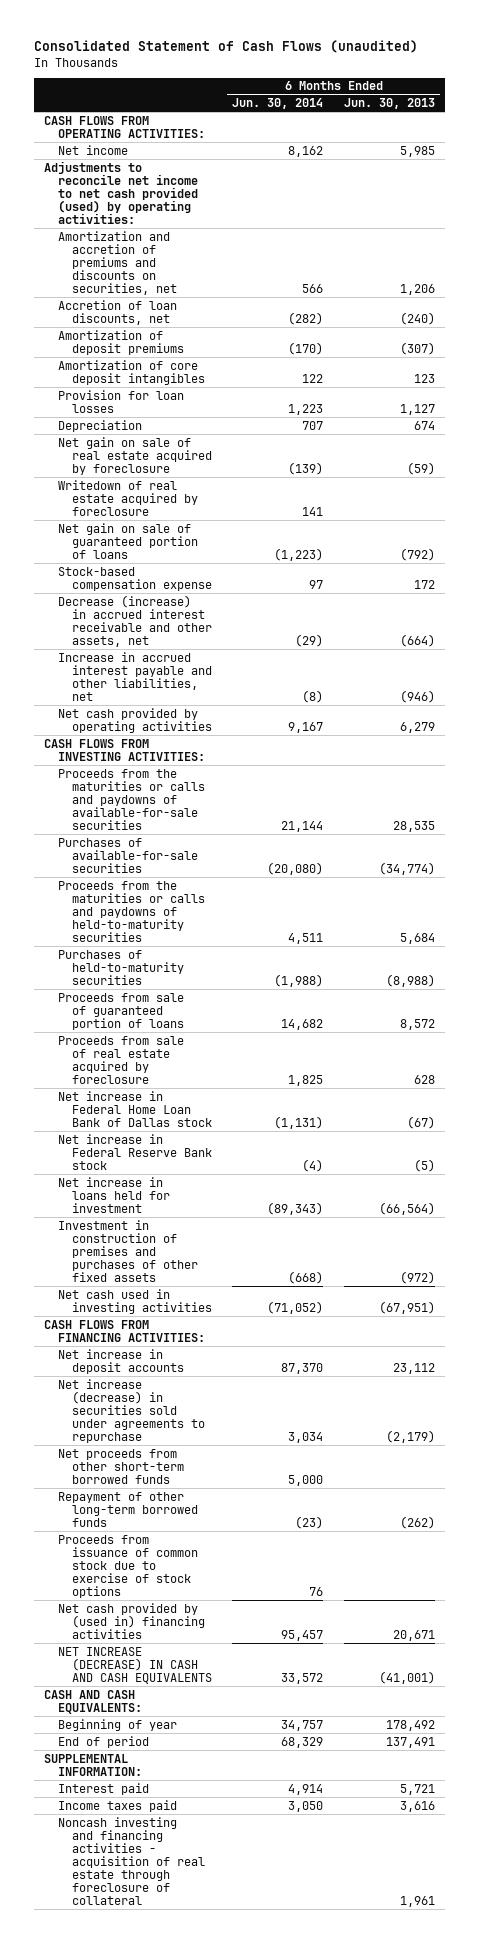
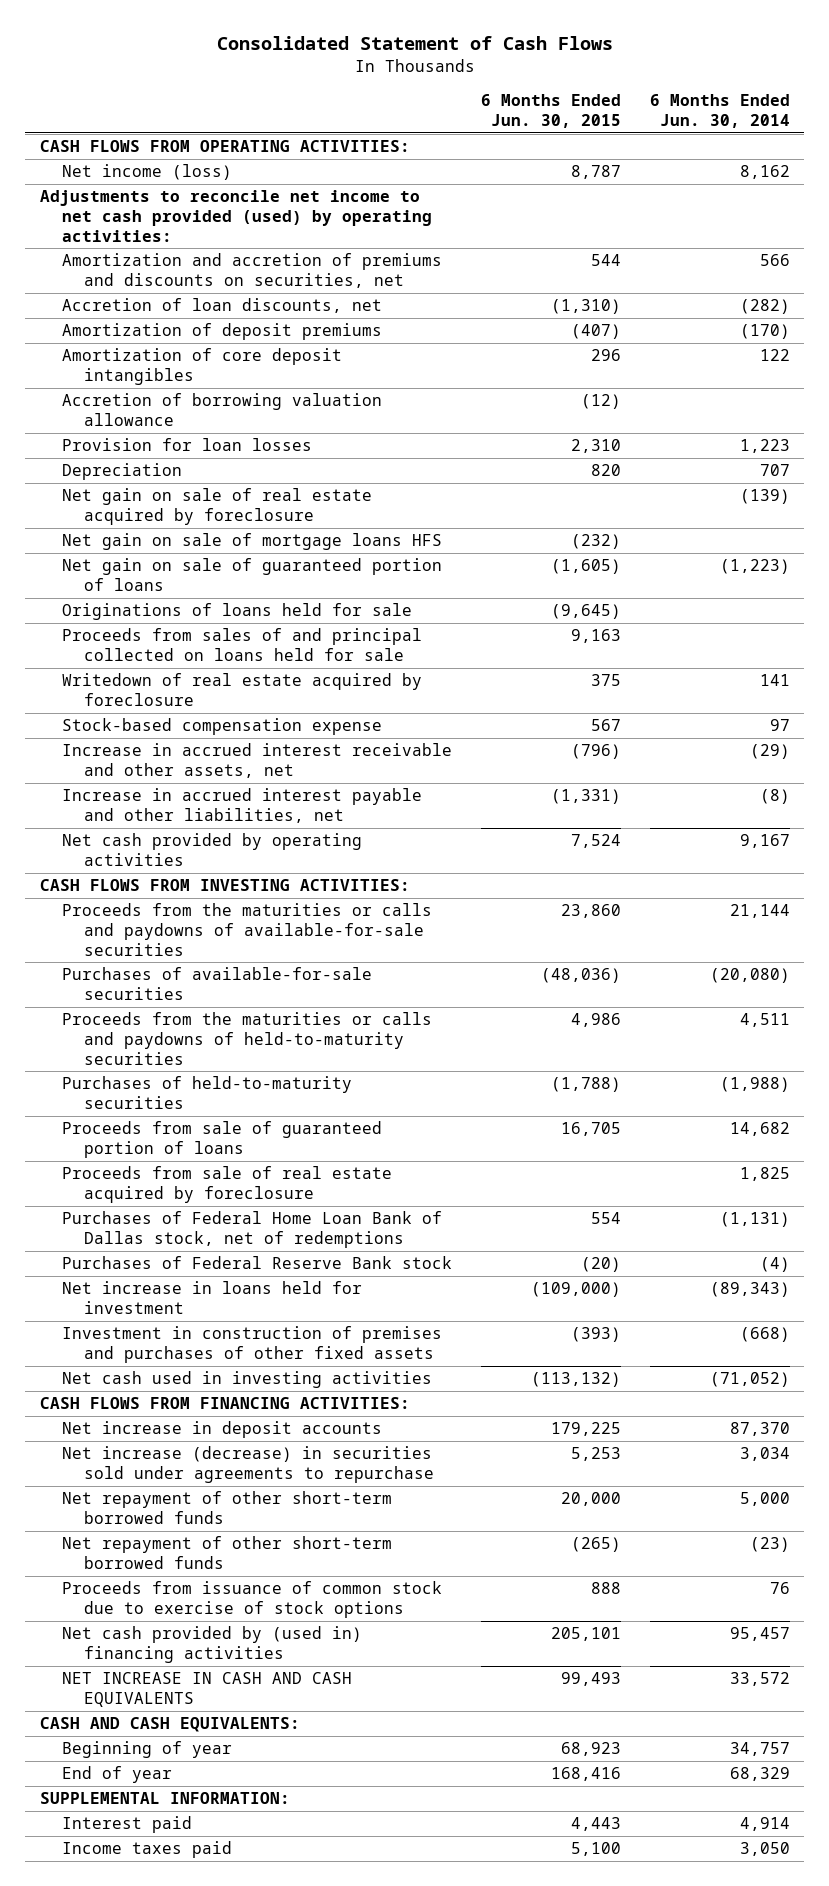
[33,40,418,54] Consolidated Statement of Cash Flows (unaudited) -> [216,36,613,51] Consolidated Statement of Cash Flows
[343,98,435,110] Jun. 30, 2013 -> none
none -> [480,94,621,128] 6 Months Ended Jun. 30, 2015
[57,144,128,155] Net income -> [61,164,232,181] Net income (loss)
none -> [61,393,382,427] Accretion of borrowing valuation allowance
none -> [61,533,442,551] Net gain on sale of mortgage loans HFS
none -> [61,603,412,621] Originations of loans held for sale
none -> [61,628,422,662] Proceeds from sales of and principal collected on loans held for sale
[57,479,198,516] Writedown of real estate acquired by foreclosure -> [61,673,422,707] Writedown of real estate acquired by foreclosure
[57,594,212,647] Decrease (increase) in accrued interest receivable and other assets, net -> [61,743,452,779] Increase in accrued interest receivable and other assets, net
[57,1090,212,1127] Net increase in Federal Home Loan Bank of Dallas stock -> [61,1211,442,1249] Purchases of Federal Home Loan Bank of Dallas stock, net of redemptions
[57,1133,212,1170] Net increase in Federal Reserve Bank stock -> [61,1256,452,1270] Purchases of Federal Reserve Bank stock
[57,1448,184,1484] Net proceeds from other short-term borrowed funds -> [61,1491,392,1525] Net repayment of other short-term borrowed funds
[57,1491,198,1527] Repayment of other long-term borrowed funds -> [61,1536,392,1570] Net repayment of other short-term borrowed funds
[57,1646,212,1684] NET INCREASE (DECREASE) IN CASH AND CASH EQUIVALENTS -> [61,1672,352,1708] NET INCREASE IN CASH AND CASH EQUIVALENTS
[57,1735,149,1748] End of period -> [61,1766,172,1784] End of year
[57,1816,205,1905] Noncash investing and financing activities - acquisition of real estate through foreclosure of collateral -> none

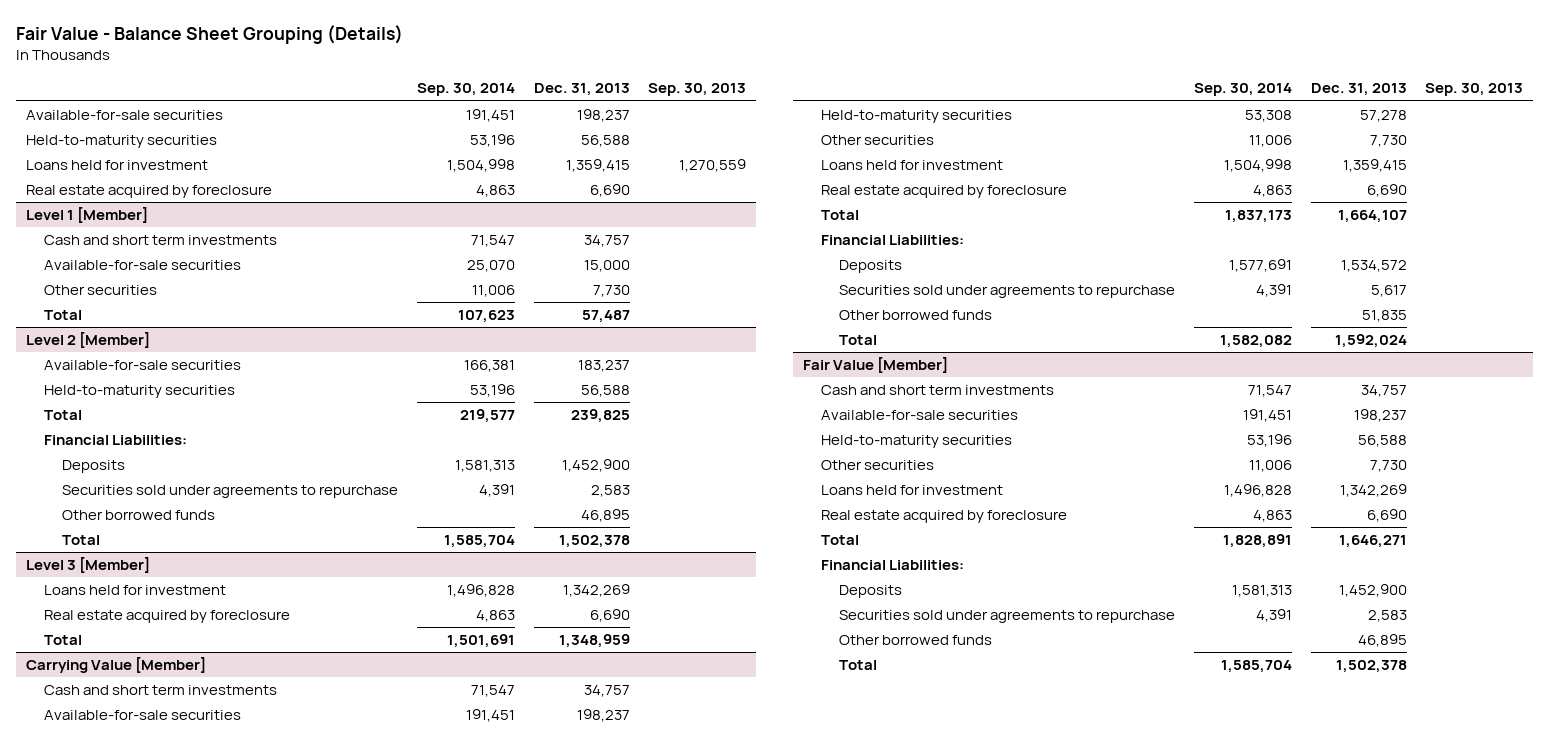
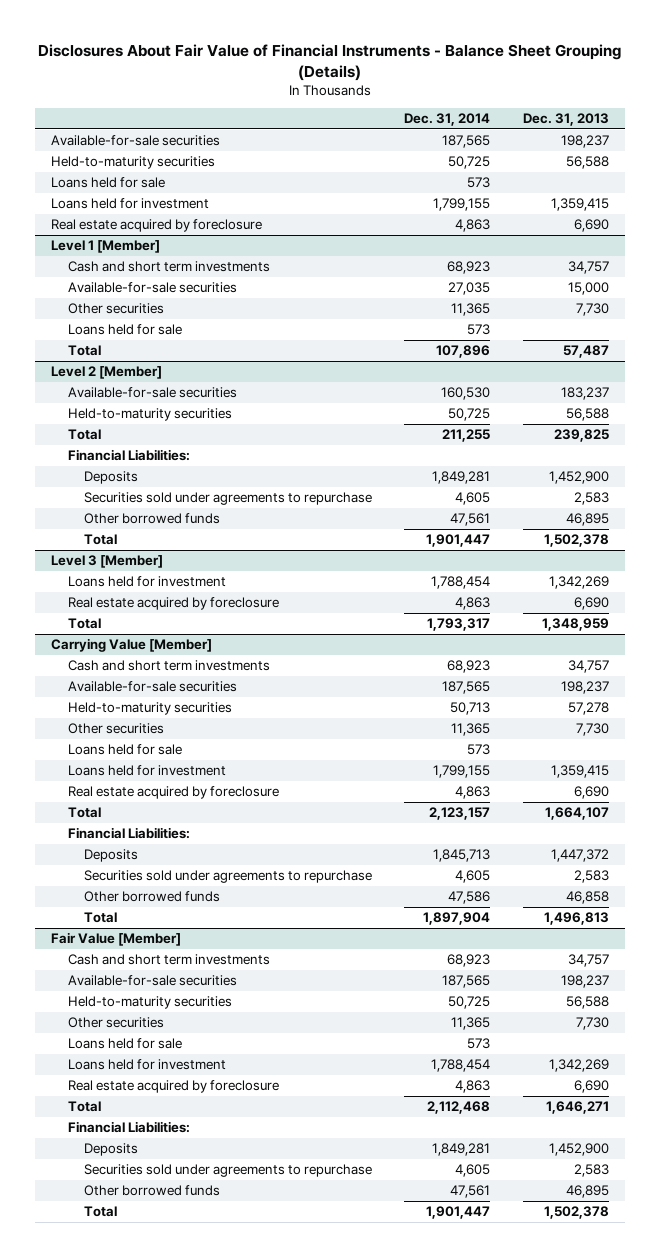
[16,24,404,44] Fair Value - Balance Sheet Grouping (Details) -> [38,43,622,81] Disclosures About Fair Value of Financial Instruments - Balance Sheet Grouping (Details)
[416,83,515,97] Sep. 30, 2014 -> none
[648,83,747,97] Sep. 30, 2013 -> none
none -> [404,113,491,127] Dec. 31, 2014
none -> [51,177,166,189] Loans held for sale
none -> [67,324,182,336] Loans held for sale
none -> [67,744,182,756] Loans held for sale
[1340,260,1407,273] 1,534,572 -> [551,849,610,863] 1,447,372
[1370,285,1407,298] 5,617 -> [574,870,610,884] 2,583
[1361,310,1407,323] 51,835 -> [566,891,610,905] 46,858
[1334,334,1407,349] 1,592,024 -> [544,912,610,926] 1,496,813
none -> [67,1038,182,1050] Loans held for sale

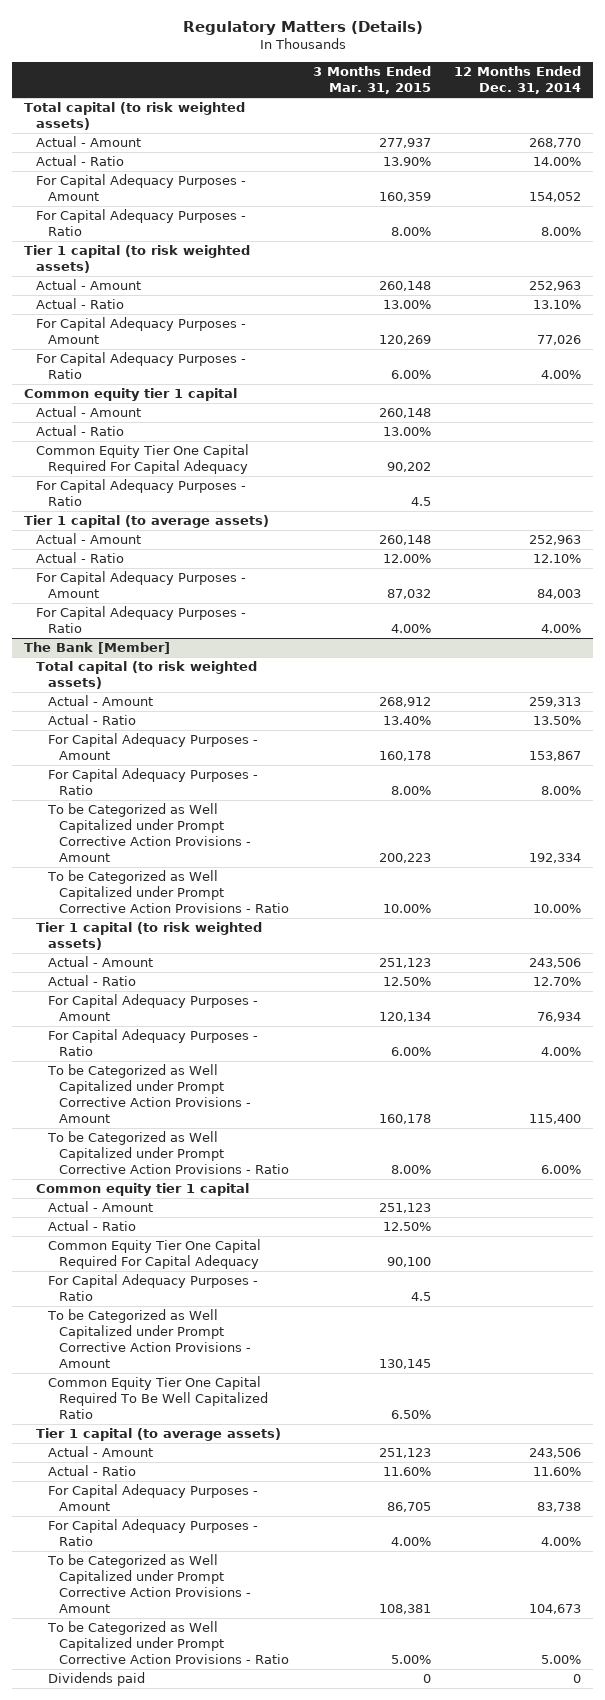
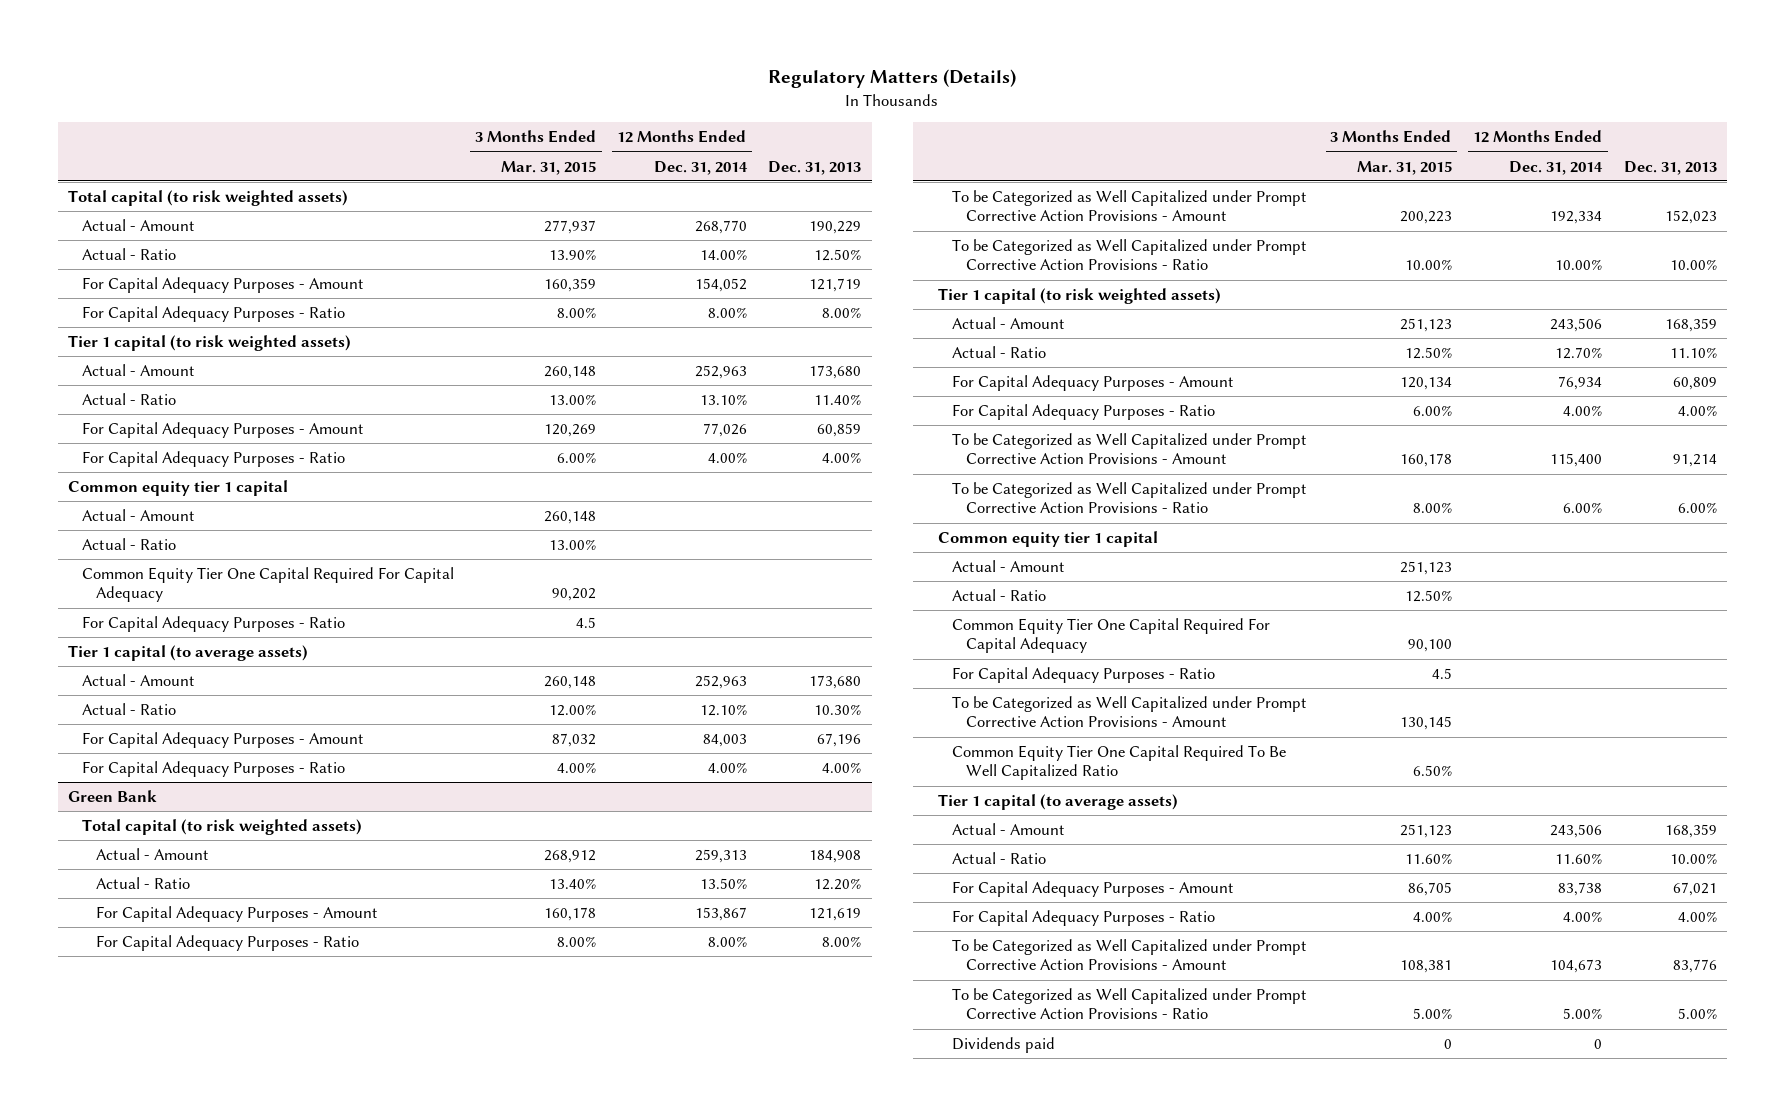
none -> [768,160,862,175] Dec. 31, 2013
[24,642,171,655] The Bank [Member] -> [68,790,158,803] Green Bank

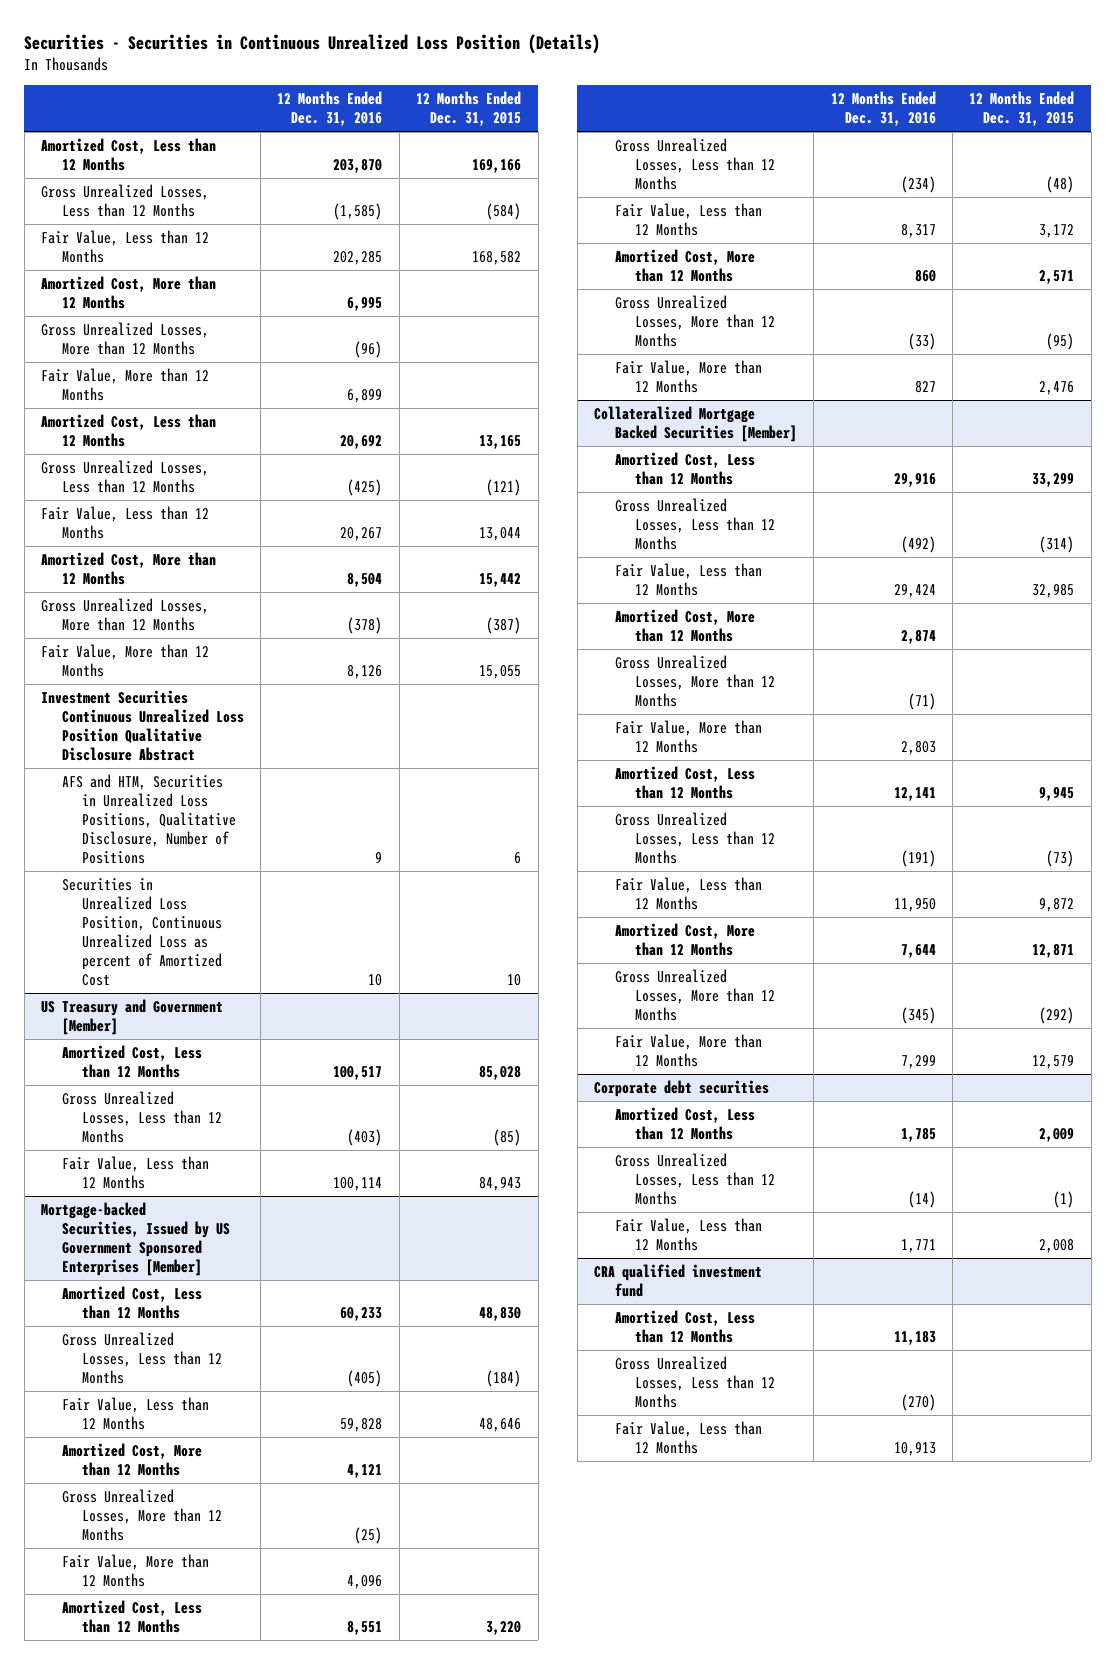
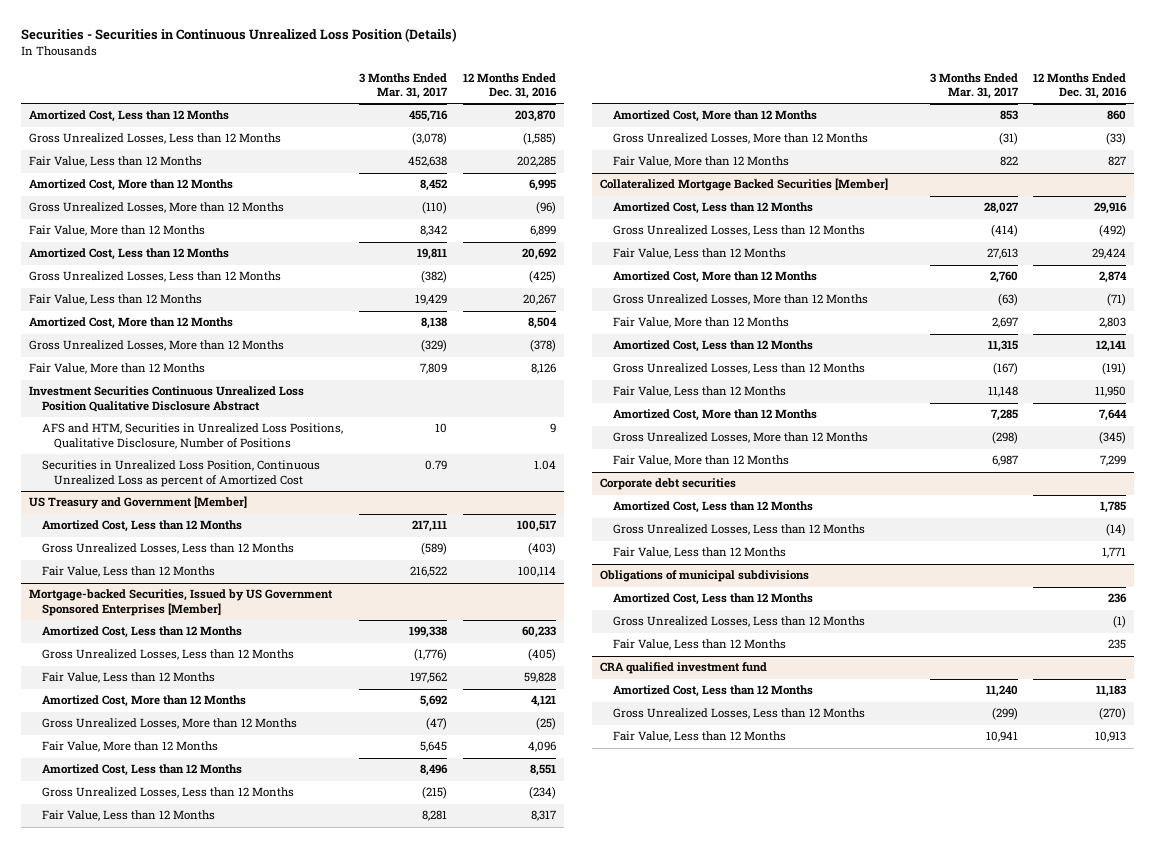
[416,91,522,127] 12 Months Ended Dec. 31, 2015 -> none
none -> [358,72,448,100] 3 Months Ended Mar. 31, 2017
[368,974,383,987] 10 -> [533,460,556,471] 1.04
none -> [600,570,810,583] Obligations of municipal subdivisions
none -> [612,593,813,606] Amortized Cost, Less than 12 Months
none -> [612,616,865,628] Gross Unrealized Losses, Less than 12 Months
none -> [612,639,786,651] Fair Value, Less than 12 Months

